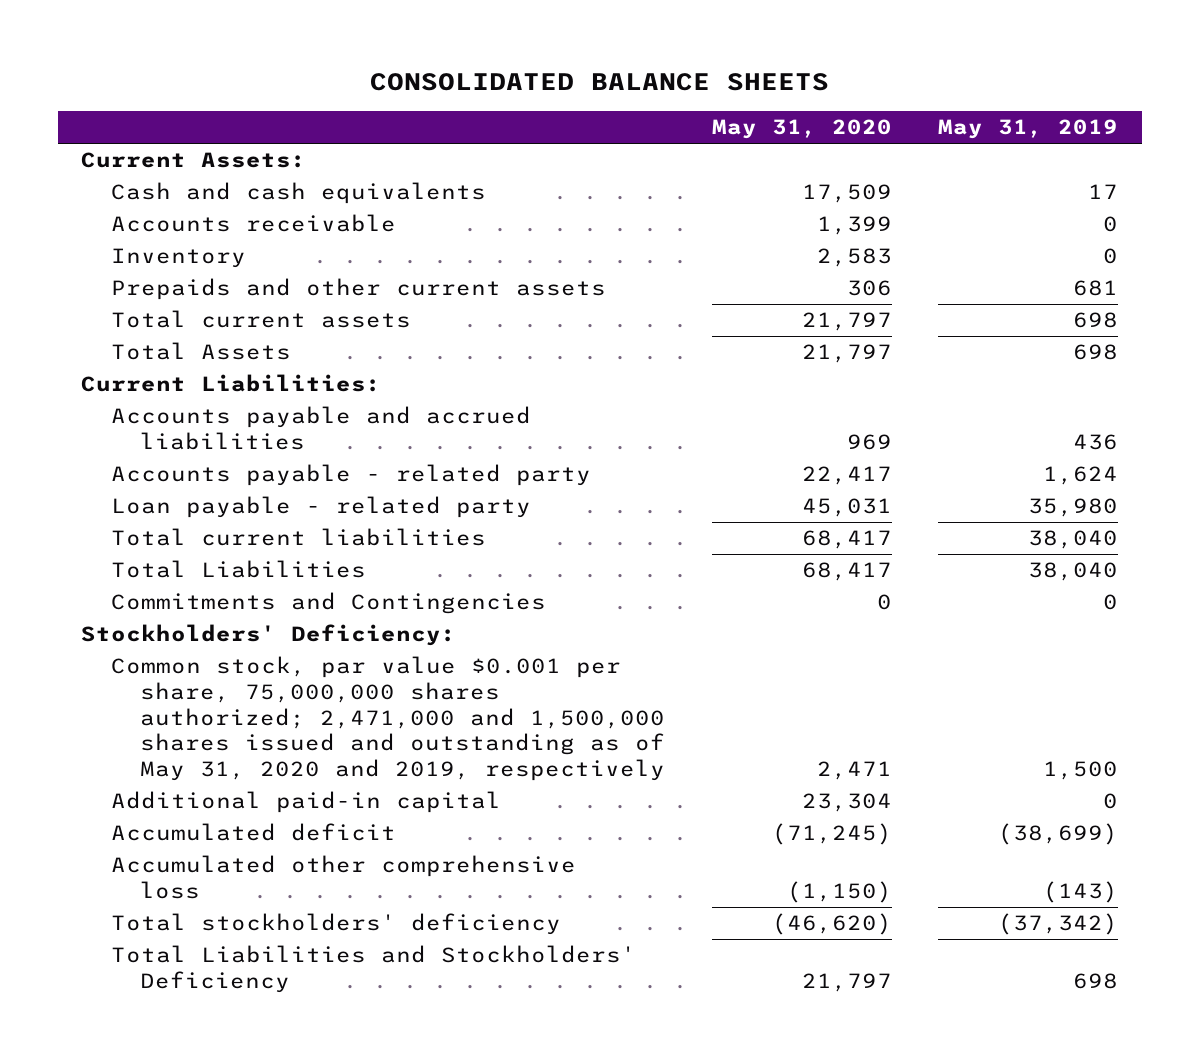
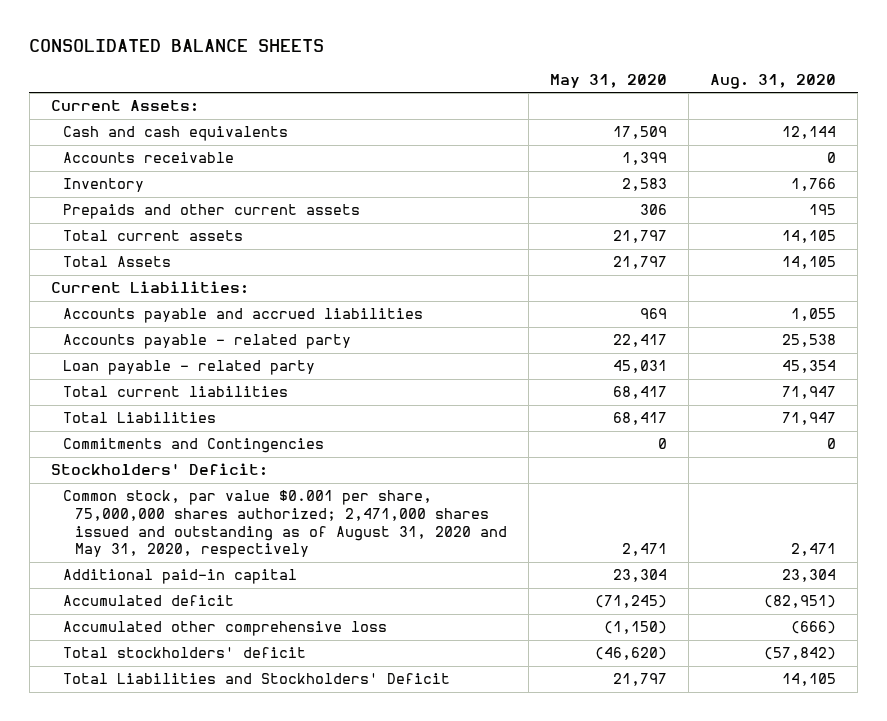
[938,119,1119,140] May 31, 2019 -> none
none -> [710,74,837,90] Aug. 31, 2020
[81,624,457,647] Stockholders' Deficiency: -> [50,463,268,477] Stockholders' Deficit:
[110,656,666,782] Common stock, par value $0.001 per share, 75,000,000 shares authorized; 2,471,000 and 1,500,000 shares issued and outstanding as of May 31, 2020 and 2019, respectively -> [63,490,508,559] Common stock, par value $0.001 per share, 75,000,000 shares authorized; 2,471,000 shares issued and outstanding as of August 31, 2020 and May 31, 2020, respectively
[110,913,561,936] Total stockholders' deficiency -> [63,647,307,659] Total stockholders' deficit
[110,945,636,994] Total Liabilities and Stockholders' Deficiency -> [63,673,451,685] Total Liabilities and Stockholders' Deficit

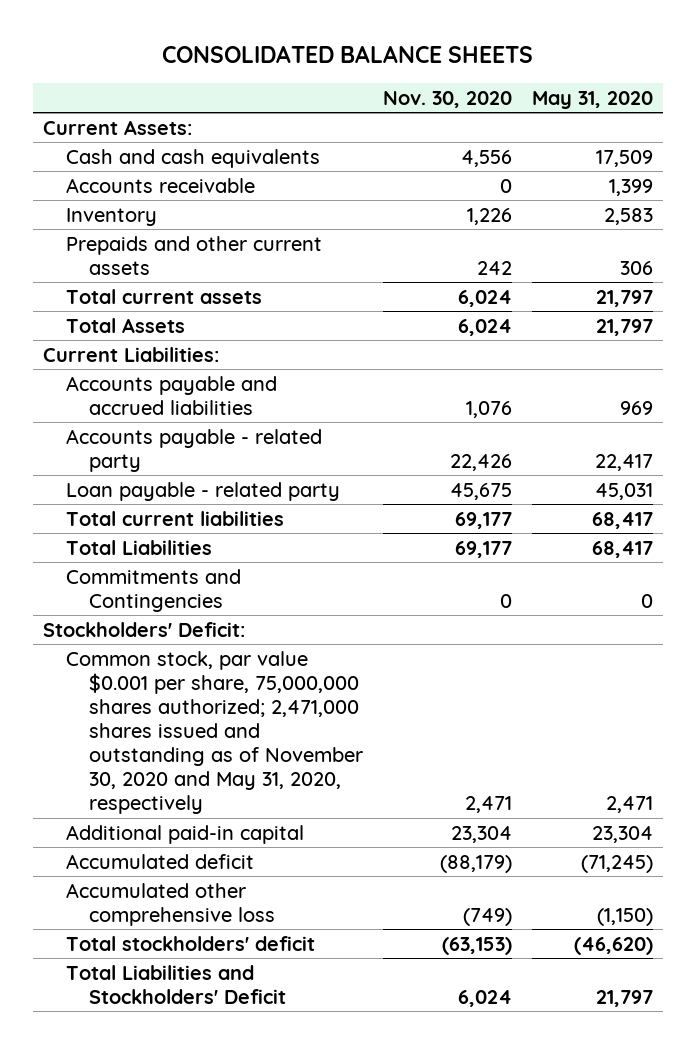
[710,74,837,90] Aug. 31, 2020 -> none
none -> [383,90,513,108] Nov. 30, 2020
[63,490,508,559] Common stock, par value $0.001 per share, 75,000,000 shares authorized; 2,471,000 shares issued and outstanding as of August 31, 2020 and May 31, 2020, respectively -> [65,650,364,815] Common stock, par value $0.001 per share, 75,000,000 shares authorized; 2,471,000 shares issued and outstanding as of November 30, 2020 and May 31, 2020, respectively

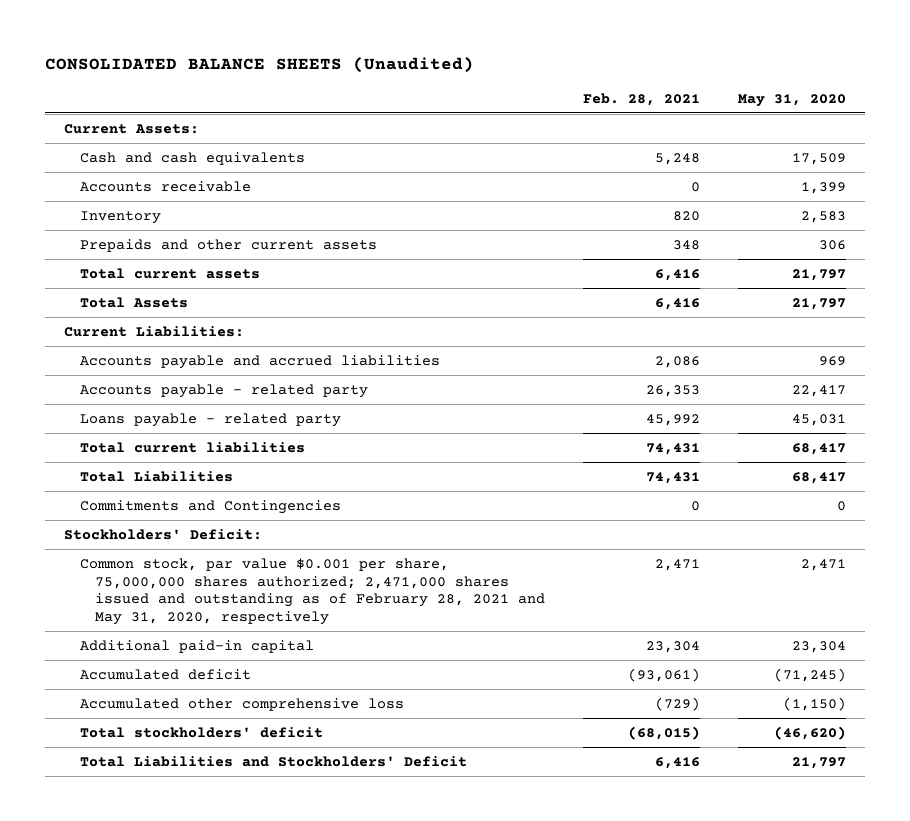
[162,45,534,64] CONSOLIDATED BALANCE SHEETS -> [45,56,475,73] CONSOLIDATED BALANCE SHEETS (Unaudited)
[383,90,513,108] Nov. 30, 2020 -> none
none -> [582,92,700,106] Feb. 28, 2021
[65,481,340,501] Loan payable - related party -> [79,412,341,427] Loans payable - related party
[65,650,364,815] Common stock, par value $0.001 per share, 75,000,000 shares authorized; 2,471,000 shares issued and outstanding as of November 30, 2020 and May 31, 2020, respectively -> [79,557,546,626] Common stock, par value $0.001 per share, 75,000,000 shares authorized; 2,471,000 shares issued and outstanding as of February 28, 2021 and May 31, 2020, respectively

